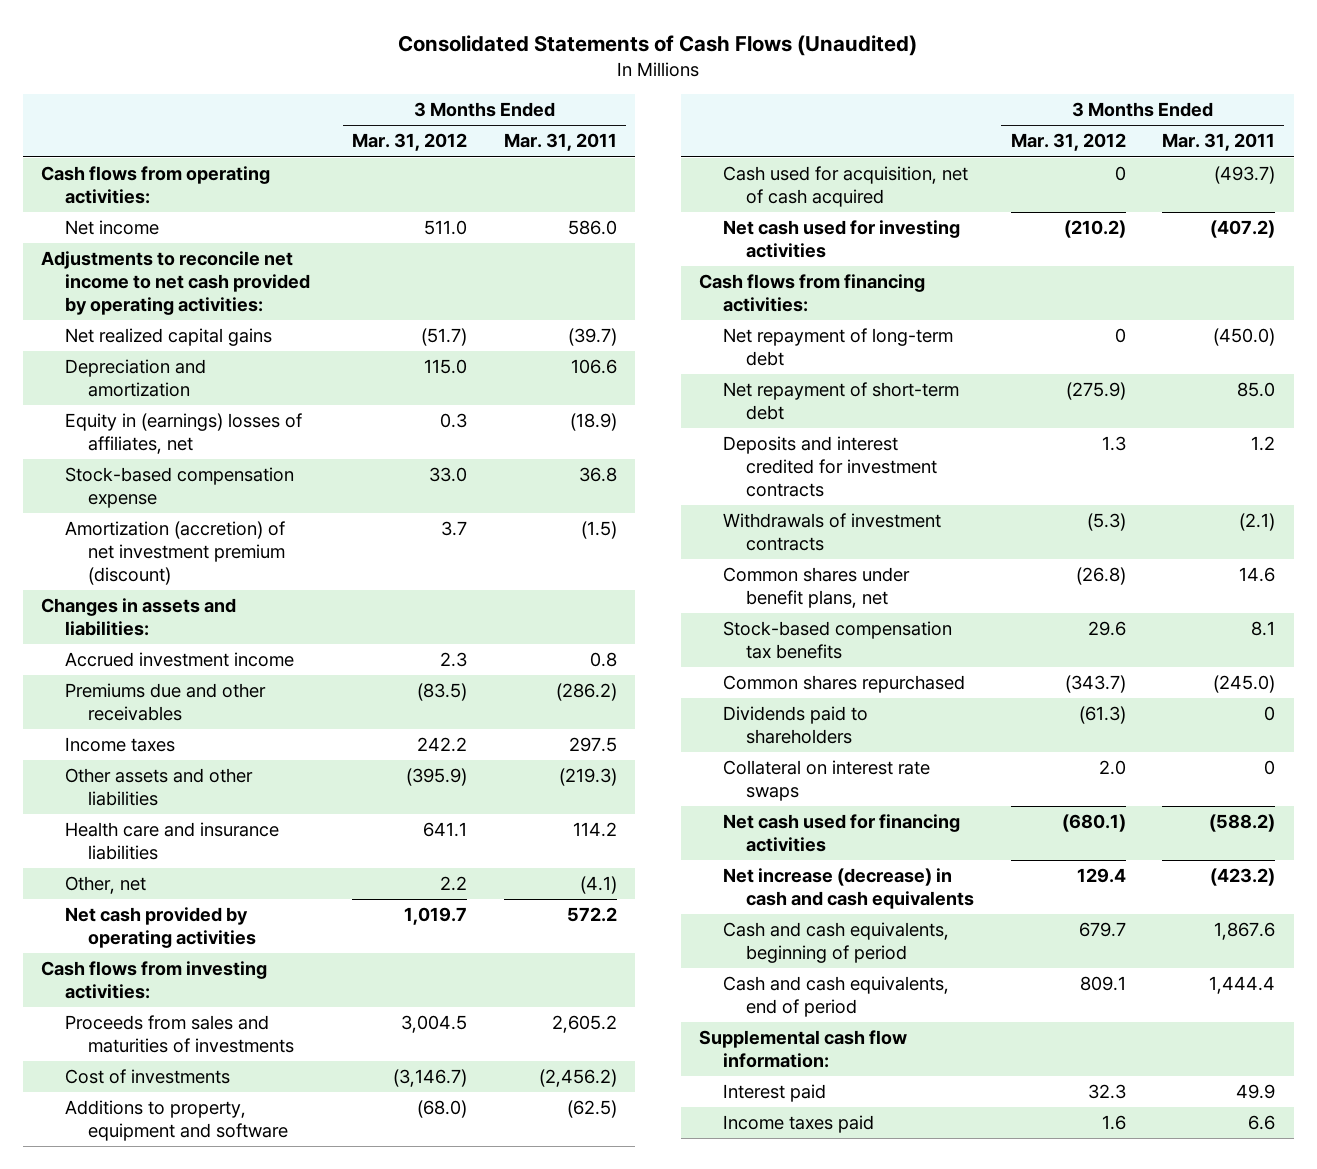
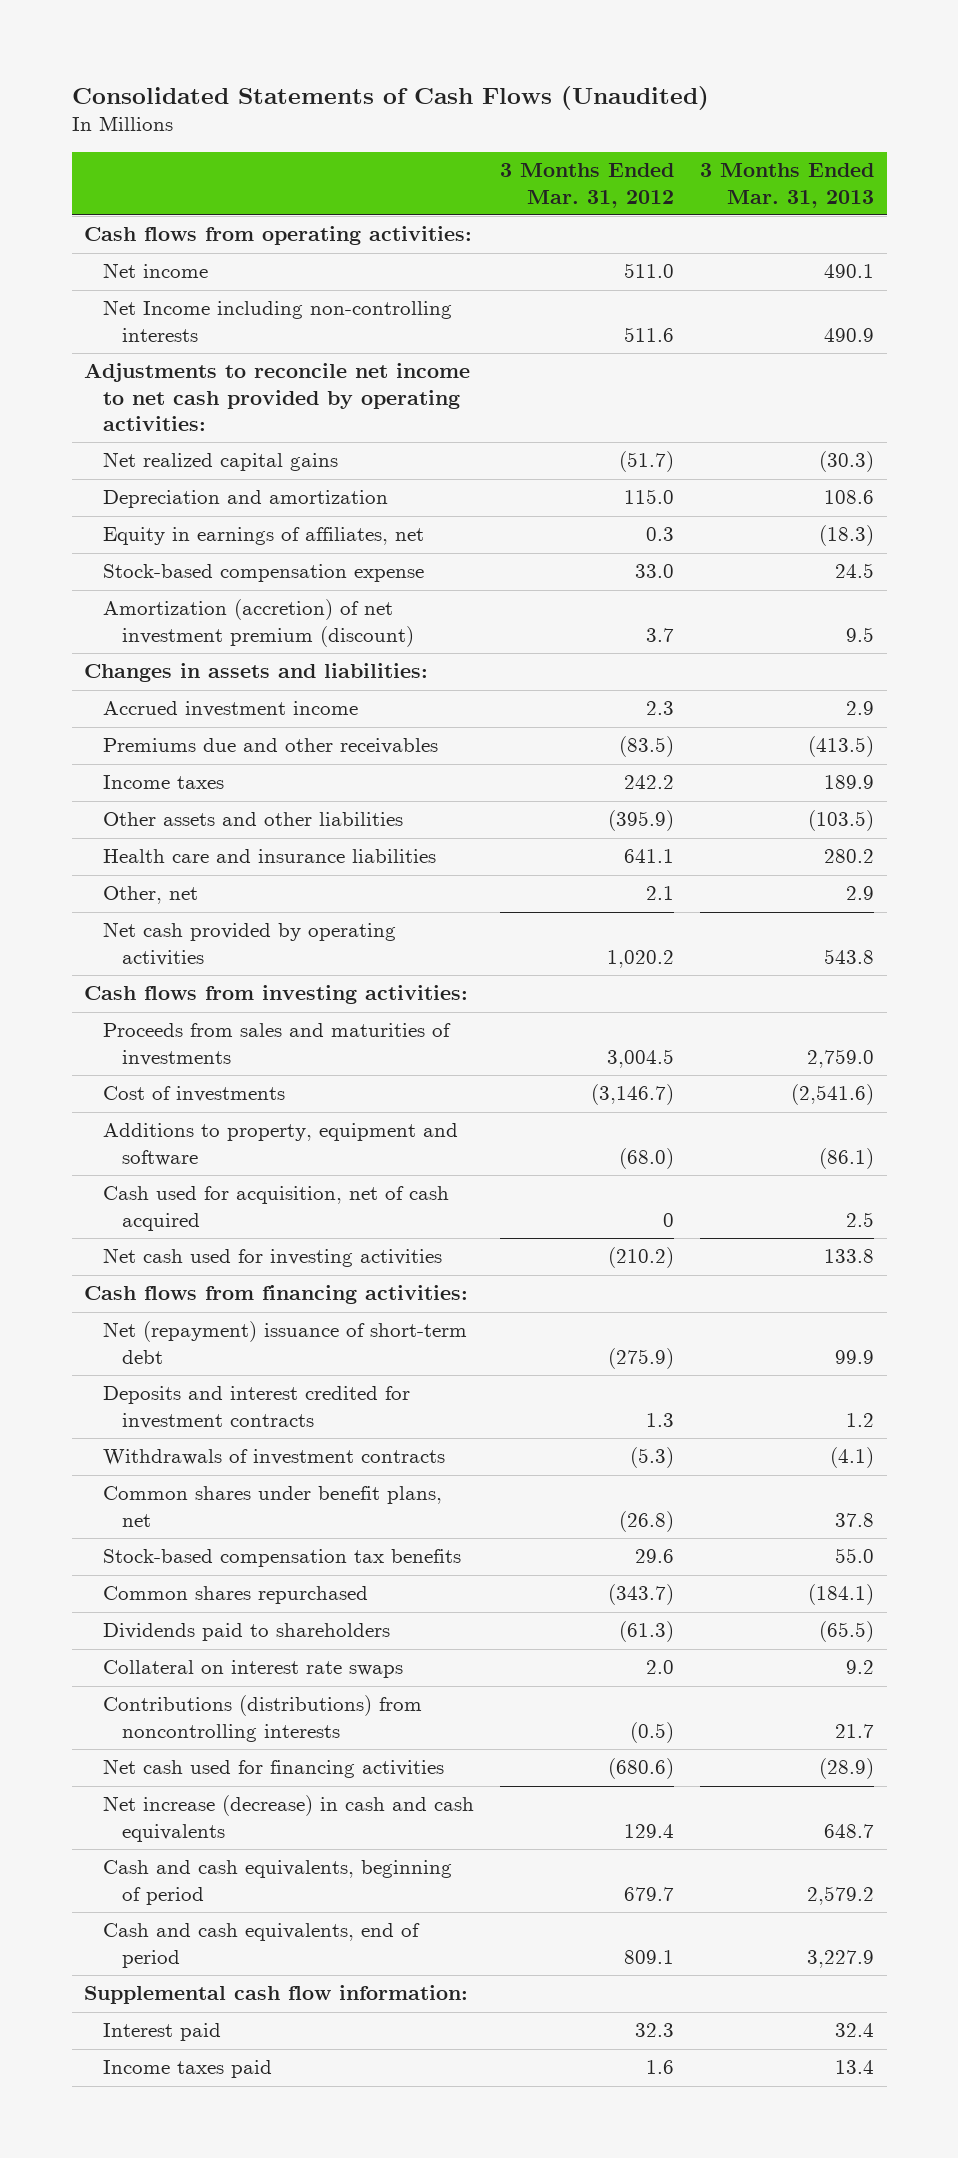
[504,133,618,152] Mar. 31, 2011 -> none
none -> [699,163,874,208] 3 Months Ended Mar. 31, 2013
none -> [103,300,453,342] Net Income including non-controlling interests
[64,413,302,454] Equity in (earnings) losses of affiliates, net -> [103,527,425,546] Equity in earnings of affiliates, net
[440,876,468,892] 2.2 -> [646,886,675,901] 2.1
[404,907,468,926] 1,019.7 -> [607,949,675,968] 1,020.2
[722,328,953,366] Net repayment of long-term debt -> none
[722,382,959,420] Net repayment of short-term debt -> [103,1321,468,1364] Net (repayment) issuance of short-term debt
none -> [103,1695,423,1742] Contributions (distributions) from noncontrolling interests
[1061,814,1126,833] (680.1) -> [608,1758,675,1780] (680.6)

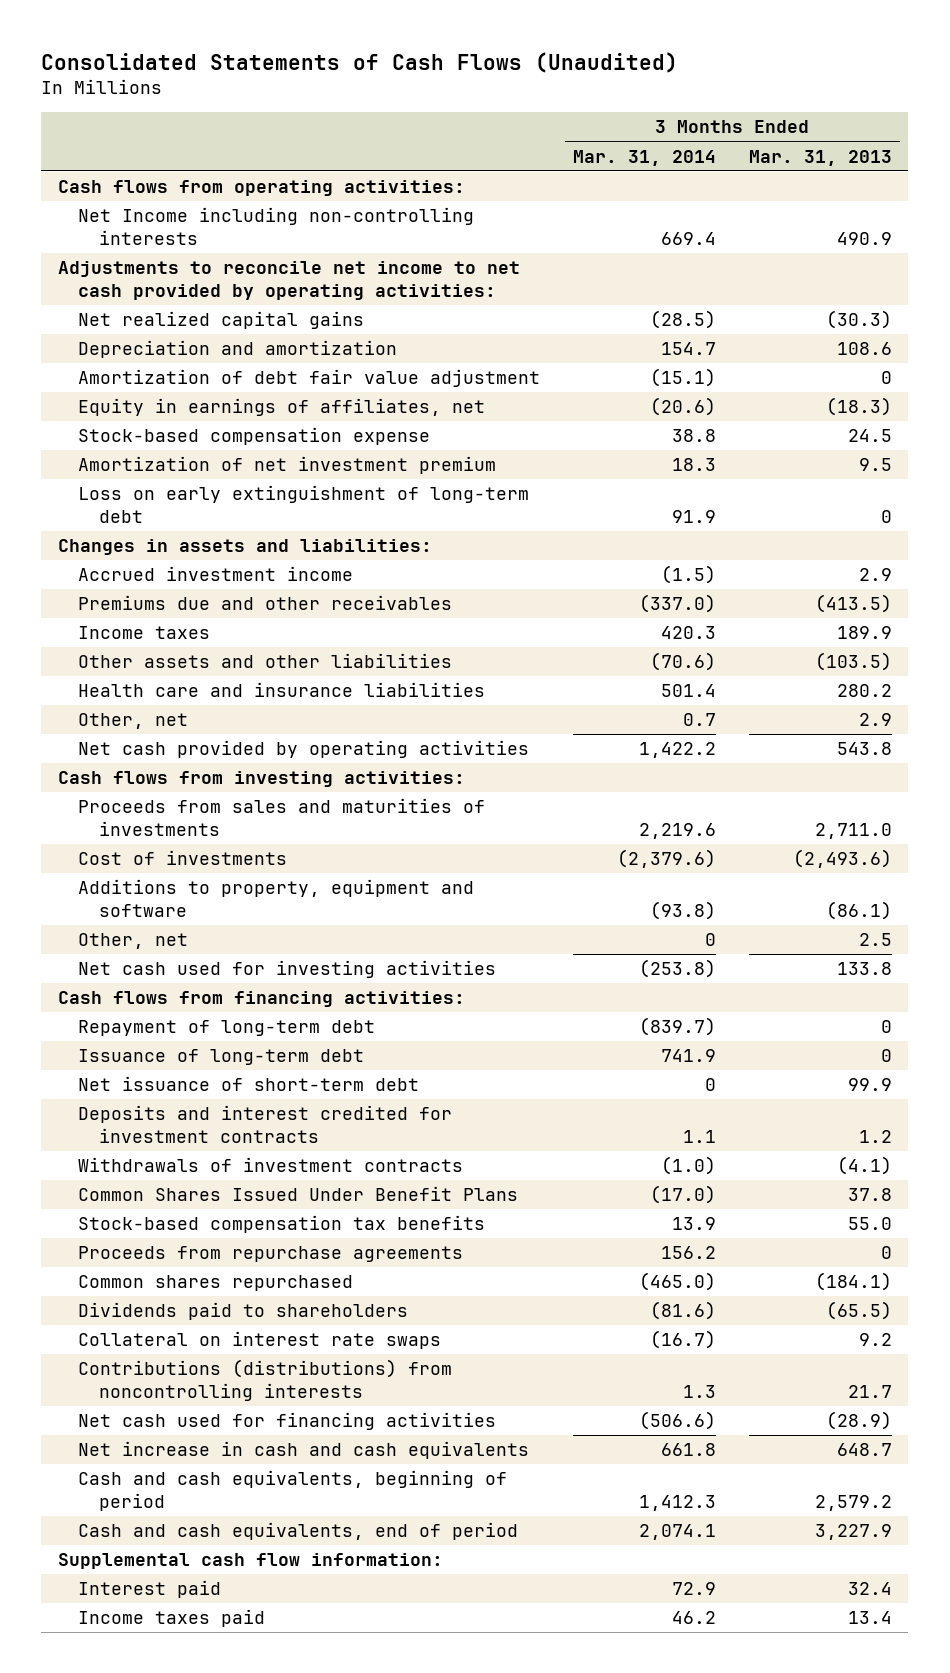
[500,163,675,208] 3 Months Ended Mar. 31, 2012 -> none
none -> [573,149,717,166] Mar. 31, 2014
[103,263,209,279] Net income -> none
none -> [78,369,541,388] Amortization of debt fair value adjustment
[103,599,415,647] Amortization (accretion) of net investment premium (discount) -> [78,456,497,475] Amortization of net investment premium
none -> [78,485,530,524] Loss on early extinguishment of long-term debt
[806,1048,874,1068] 2,759.0 -> [814,823,892,840] 2,711.0
[790,1084,874,1106] (2,541.6) -> [792,849,892,869] (2,493.6)
[103,1186,450,1231] Cash used for acquisition, net of cash acquired -> none
none -> [78,933,189,950] Other, net
none -> [78,1020,376,1037] Repayment of long-term debt
none -> [78,1049,365,1066] Issuance of long-term debt
[103,1321,468,1364] Net (repayment) issuance of short-term debt -> [78,1076,420,1092] Net issuance of short-term debt
[103,1486,443,1527] Common shares under benefit plans, net -> [78,1186,519,1202] Common Shares Issued Under Benefit Plans
none -> [78,1246,464,1263] Proceeds from repurchase agreements
[103,1795,475,1842] Net increase (decrease) in cash and cash equivalents -> [78,1441,530,1460] Net increase in cash and cash equivalents

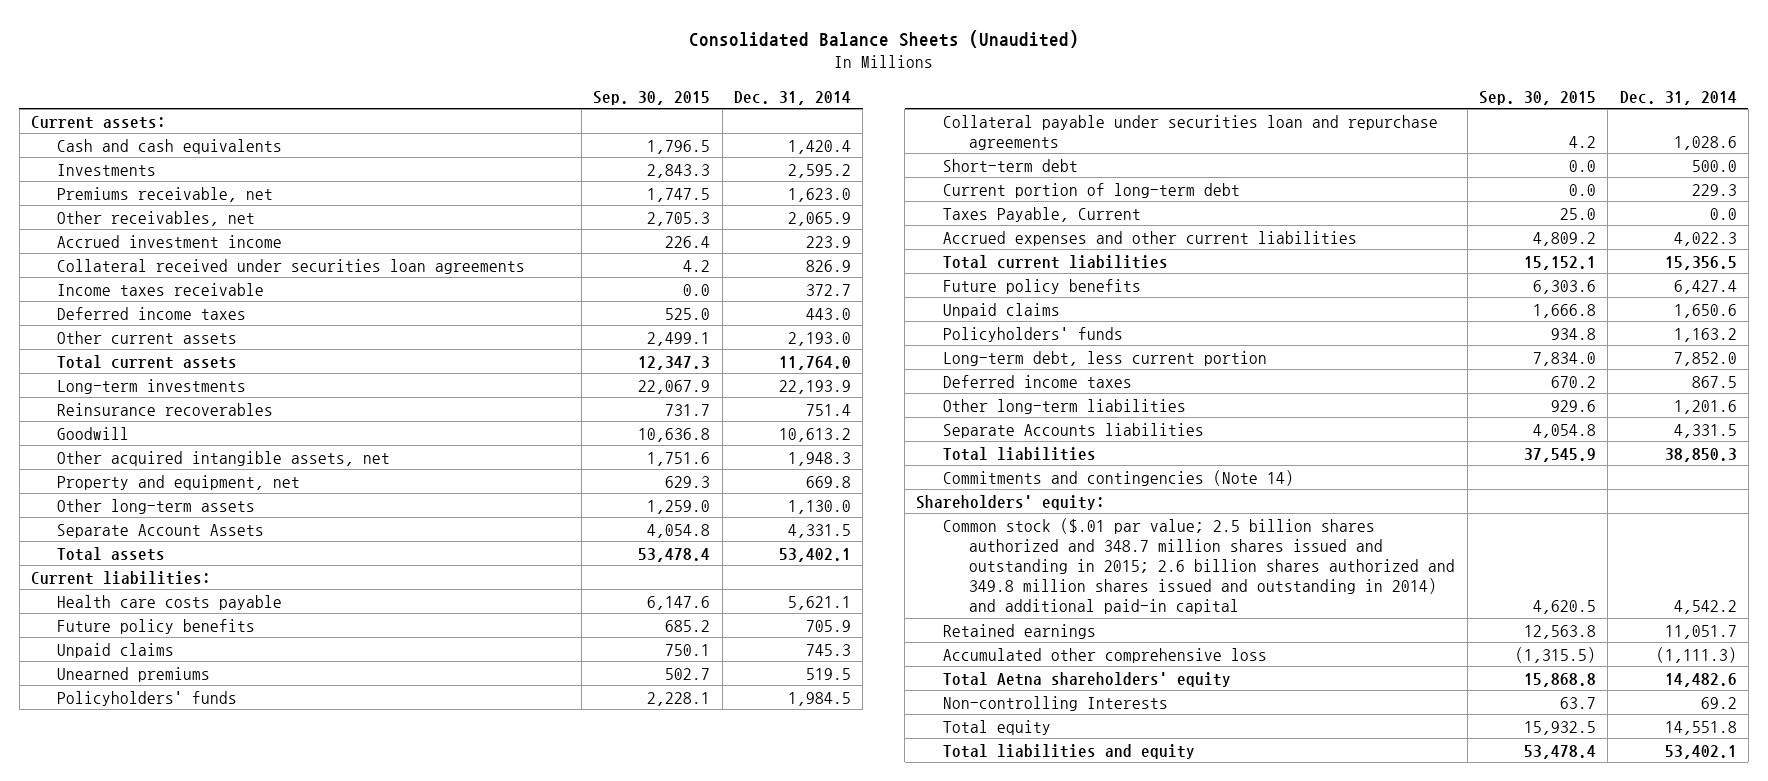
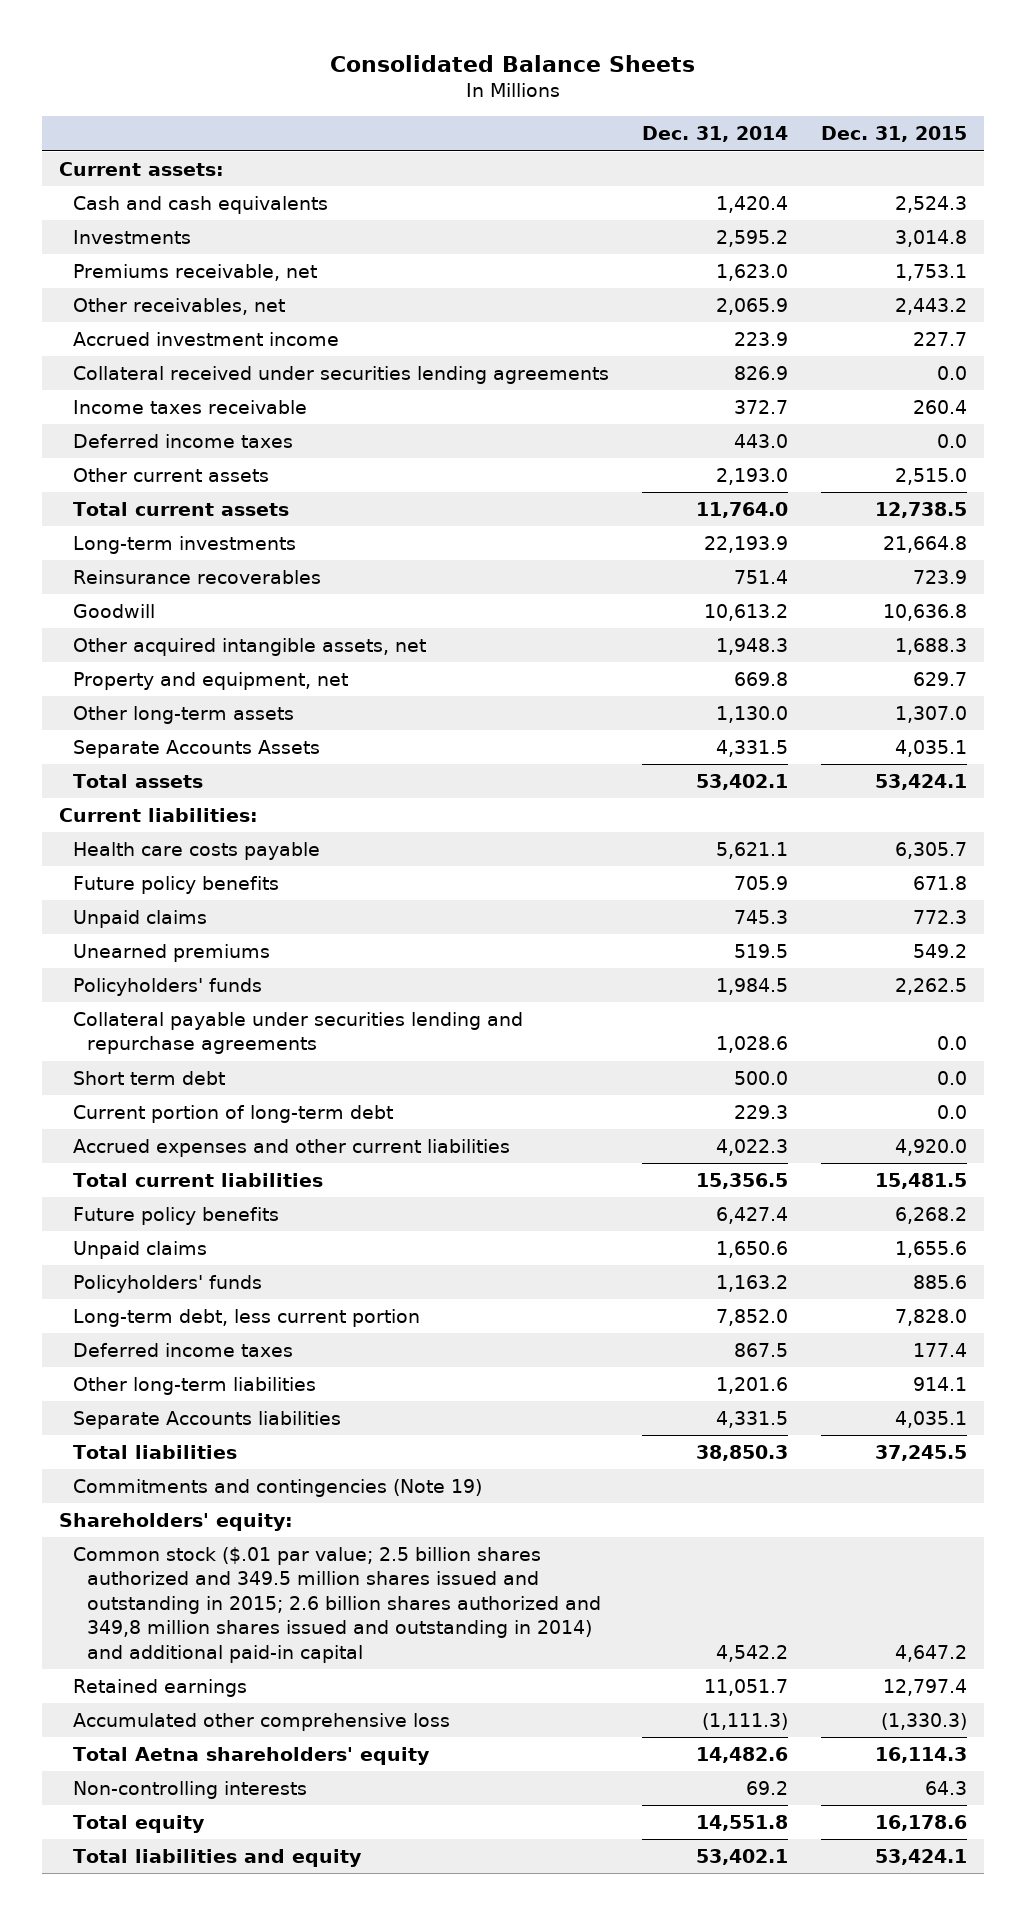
[688,29,1079,48] Consolidated Balance Sheets (Unaudited) -> [329,54,695,72] Consolidated Balance Sheets
[593,90,711,105] Sep. 30, 2015 -> none
none -> [821,126,968,143] Dec. 31, 2015
[57,258,526,274] Collateral received under securities loan agreements -> [72,366,609,385] Collateral received under securities lending agreements
[57,523,265,538] Separate Account Assets -> [72,740,320,759] Separate Accounts Assets
[942,114,1438,150] Collateral payable under securities loan and repurchase agreements -> [72,1012,523,1055] Collateral payable under securities lending and repurchase agreements
[942,158,1078,172] Short-term debt -> [72,1071,225,1086] Short term debt
[942,206,1141,222] Taxes Payable, Current -> none
[942,469,1294,486] Commitments and contingencies (Note 14) -> [72,1479,482,1498] Commitments and contingencies (Note 19)
[942,517,1456,614] Common stock ($.01 par value; 2.5 billion shares authorized and 348.7 million shares issued and outstanding in 2015; 2.6 billion shares authorized and 349.8 million shares issued and outstanding in 2014) and additional paid-in capital -> [72,1547,602,1663] Common stock ($.01 par value; 2.5 billion shares authorized and 349.5 million shares issued and outstanding in 2015; 2.6 billion shares authorized and 349,8 million shares issued and outstanding in 2014) and additional paid-in capital
[942,695,1168,711] Non-controlling Interests -> [72,1781,307,1800] Non-controlling interests

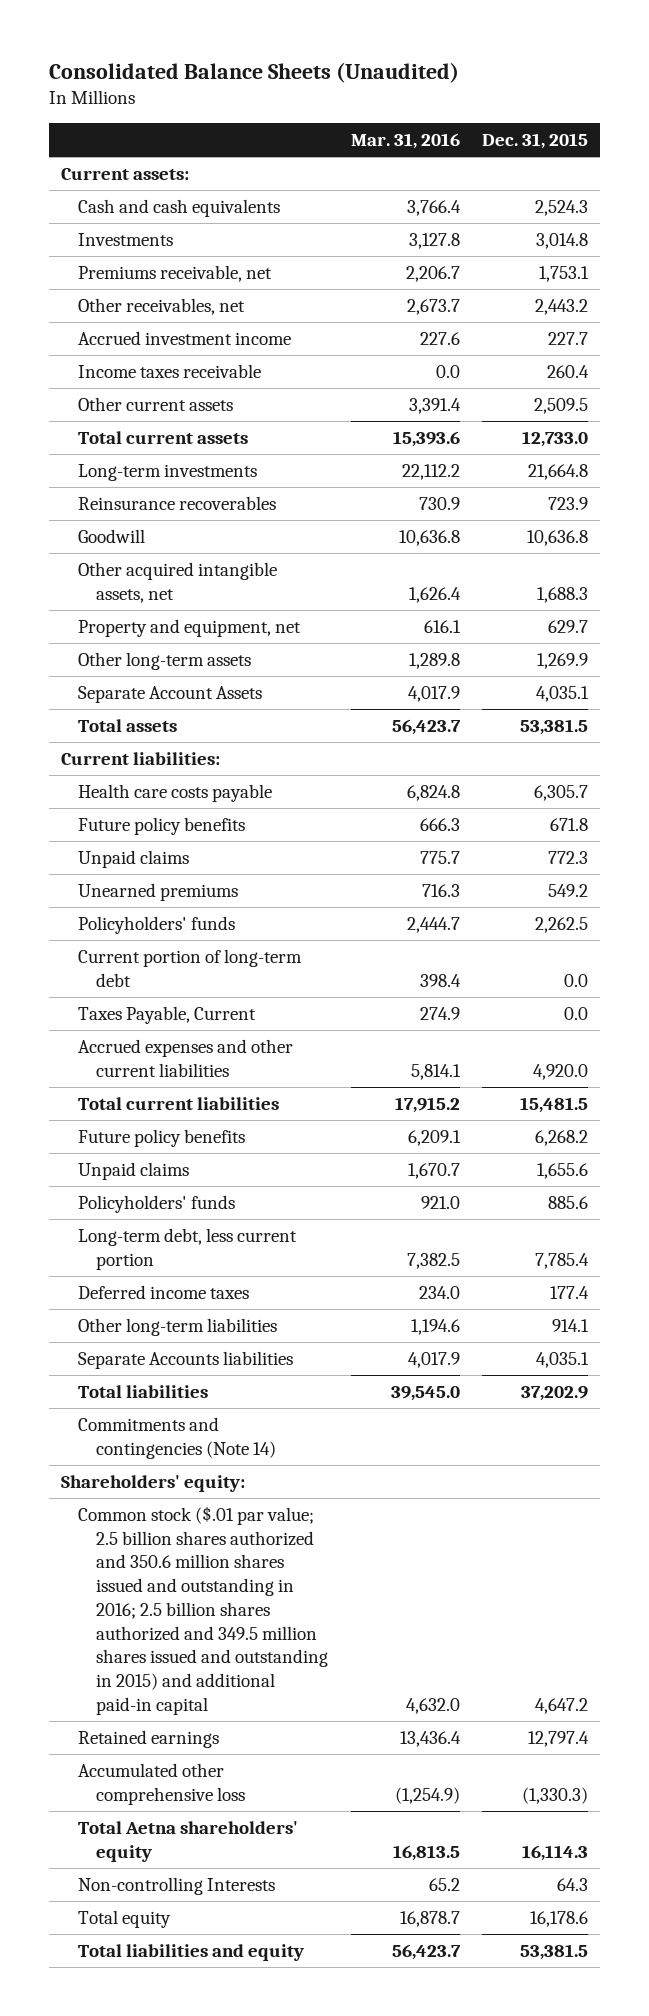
[329,54,695,72] Consolidated Balance Sheets -> [49,61,460,83] Consolidated Balance Sheets (Unaudited)
[642,126,789,143] Dec. 31, 2014 -> none
none -> [350,132,460,149] Mar. 31, 2016
[72,366,609,385] Collateral received under securities lending agreements -> none
[72,434,293,449] Deferred income taxes -> none
[895,468,968,486] 2,515.0 -> [534,397,589,414] 2,509.5
[875,502,968,519] 12,738.5 -> [522,430,589,447] 12,733.0
[895,706,968,724] 1,307.0 -> [537,652,589,669] 1,269.9
[72,740,320,759] Separate Accounts Assets -> [78,685,263,703] Separate Account Assets
[875,774,968,791] 53,424.1 -> [520,718,589,735] 53,381.5
[72,1012,523,1055] Collateral payable under securities lending and repurchase agreements -> none
[72,1071,225,1086] Short term debt -> none
none -> [78,1005,257,1024] Taxes Payable, Current
[895,1309,968,1327] 7,828.0 -> [535,1252,590,1269] 7,785.4
[875,1445,968,1462] 37,245.5 -> [521,1385,589,1401] 37,202.9
[72,1479,482,1498] Commitments and contingencies (Note 19) -> [78,1416,277,1459] Commitments and contingencies (Note 14)
[72,1547,602,1663] Common stock ($.01 par value; 2.5 billion shares authorized and 349.5 million shares issued and outstanding in 2015; 2.6 billion shares authorized and 349,8 million shares issued and outstanding in 2014) and additional paid-in capital -> [78,1505,329,1715] Common stock ($.01 par value; 2.5 billion shares authorized and 350.6 million shares issued and outstanding in 2016; 2.5 billion shares authorized and 349.5 million shares issued and outstanding in 2015) and additional paid-in capital
[72,1781,307,1800] Non-controlling interests -> [78,1876,276,1895] Non-controlling Interests
[875,1849,968,1866] 53,424.1 -> [520,1943,589,1960] 53,381.5

